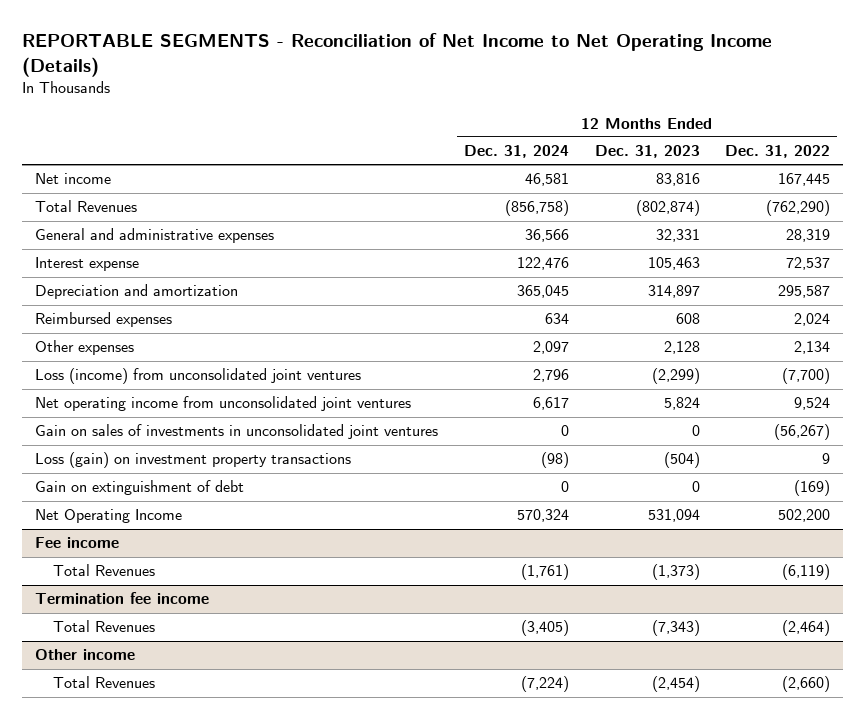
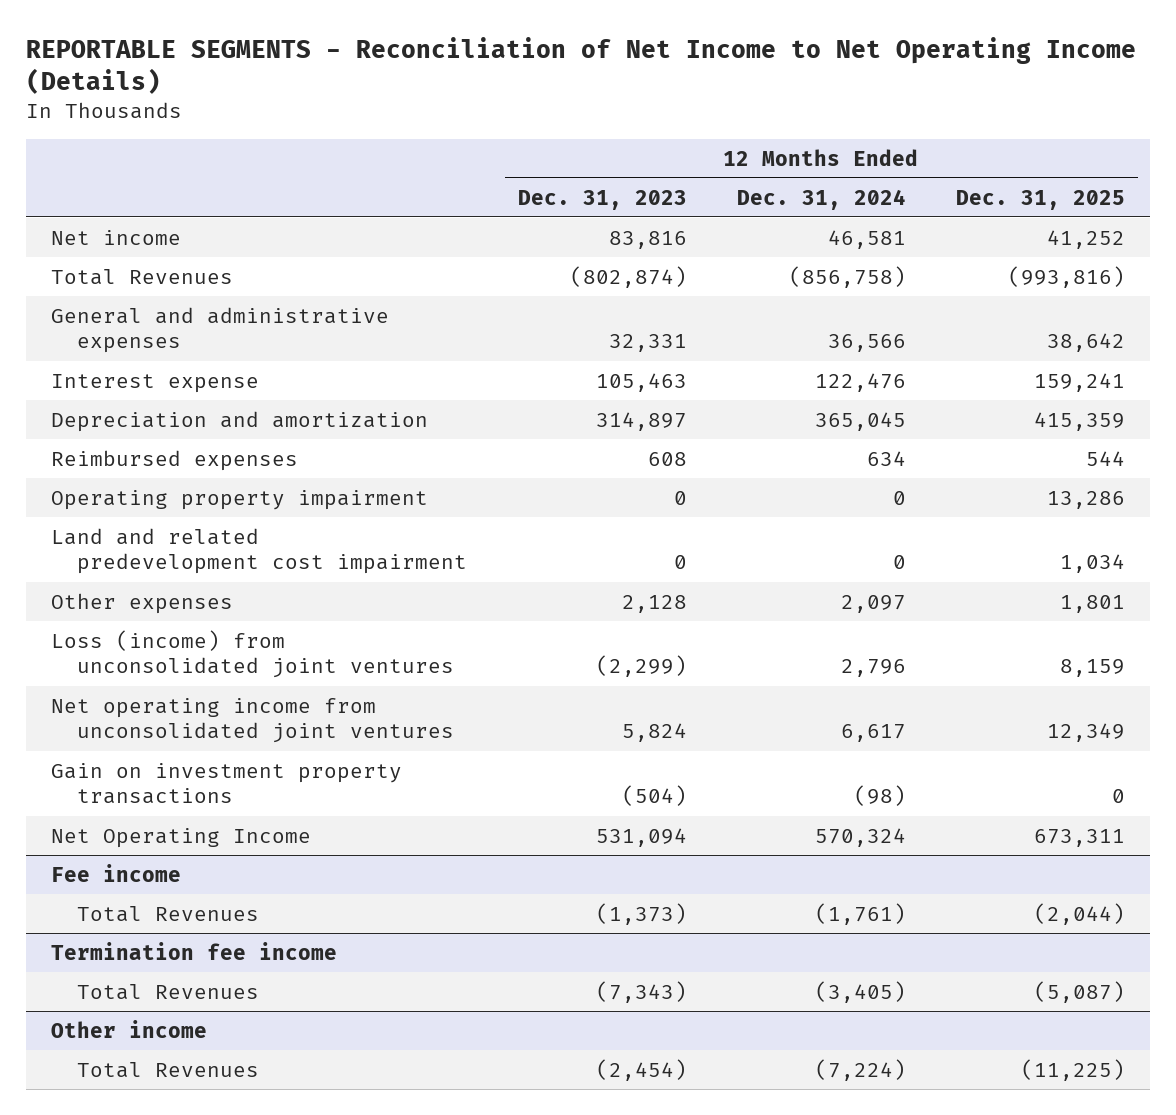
[725,145,831,159] Dec. 31, 2022 -> none
none -> [956,189,1126,210] Dec. 31, 2025
none -> [51,489,429,510] Operating property impairment
none -> [51,527,468,575] Land and related predevelopment cost impairment
[34,424,438,440] Gain on sales of investments in unconsolidated joint ventures -> none
[34,480,244,496] Gain on extinguishment of debt -> none
[34,452,351,469] Loss (gain) on investment property transactions -> [51,762,403,805] Gain on investment property transactions

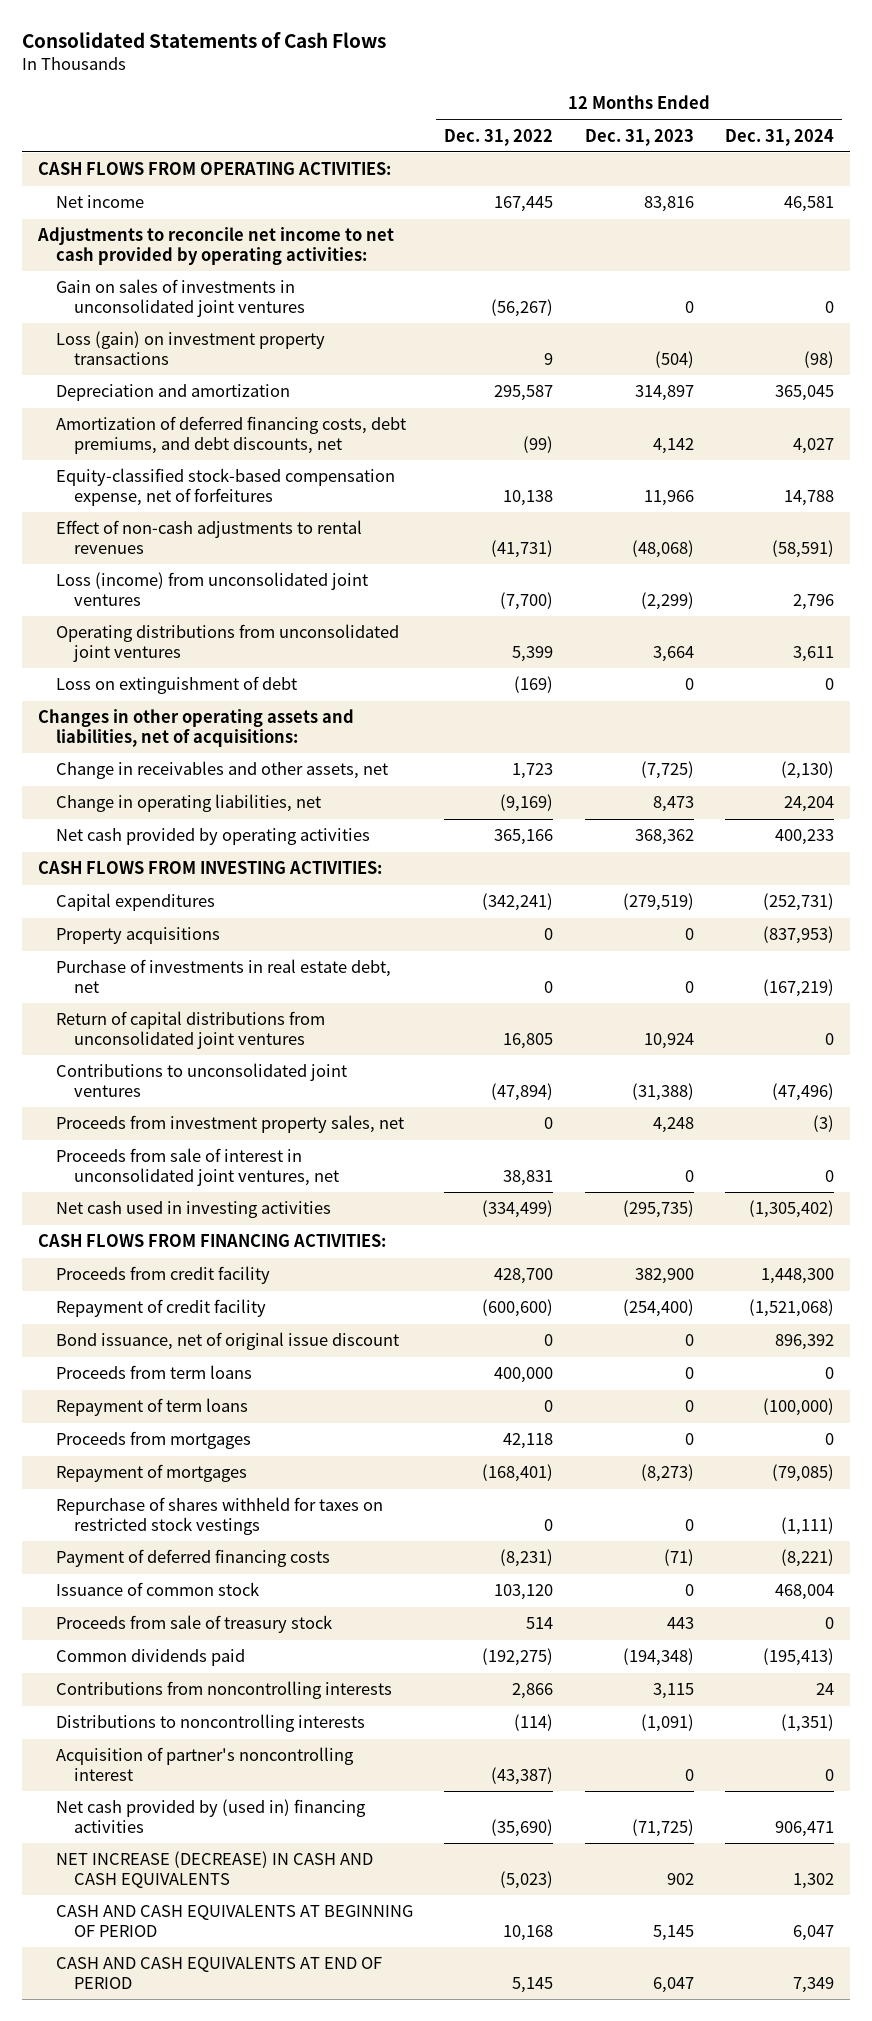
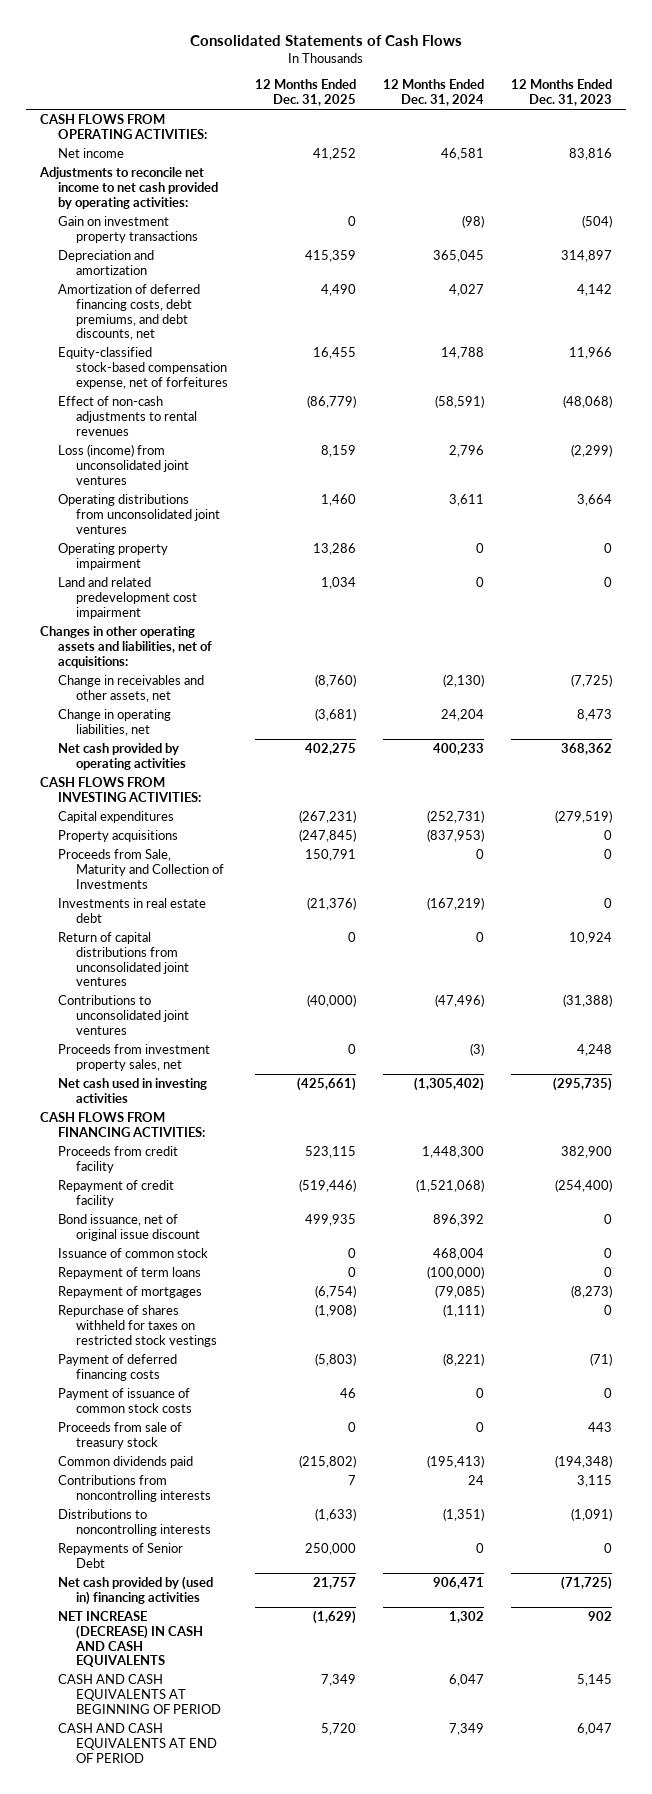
[444,128,554,146] Dec. 31, 2022 -> none
none -> [255,79,357,107] 12 Months Ended Dec. 31, 2025
[55,279,305,318] Gain on sales of investments in unconsolidated joint ventures -> none
[55,331,325,366] Loss (gain) on investment property transactions -> [57,216,199,243] Gain on investment property transactions
[55,676,297,695] Loss on extinguishment of debt -> none
none -> [57,543,168,570] Operating property impairment
none -> [57,577,198,619] Land and related predevelopment cost impairment
none -> [57,849,225,889] Proceeds from Sale, Maturity and Collection of Investments
[55,959,391,994] Purchase of investments in real estate debt, net -> [57,898,206,923] Investments in real estate debt
[55,1148,339,1187] Proceeds from sale of interest in unconsolidated joint ventures, net -> none
[55,1365,252,1380] Proceeds from term loans -> none
[55,1582,259,1597] Issuance of common stock -> [57,1248,208,1259] Issuance of common stock
[55,1431,251,1450] Proceeds from mortgages -> none
none -> [57,1388,193,1413] Payment of issuance of common stock costs
[55,1747,354,1782] Acquisition of partner's noncontrolling interest -> none
none -> [57,1543,183,1568] Repayments of Senior Debt

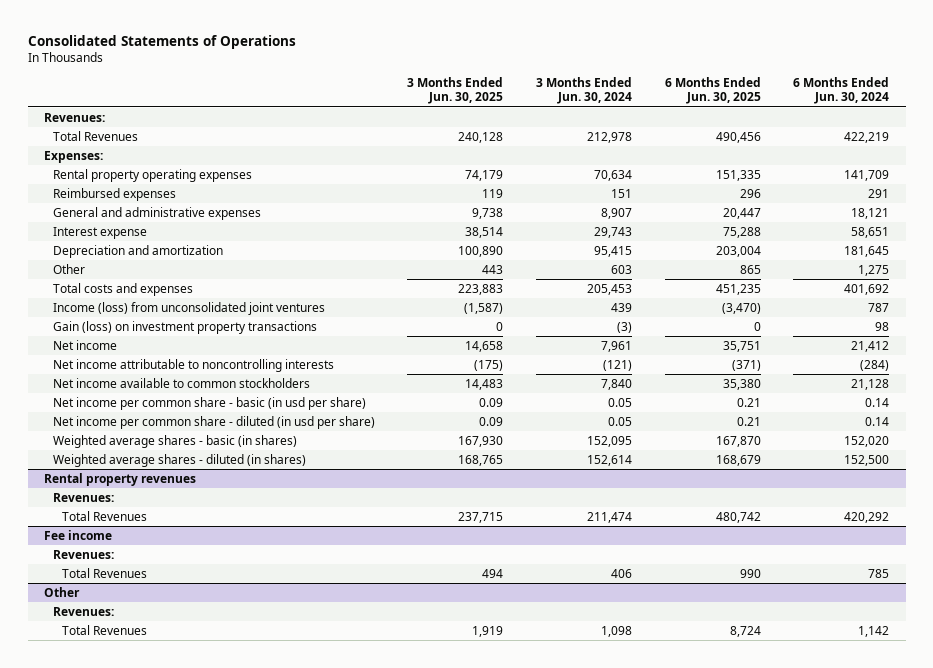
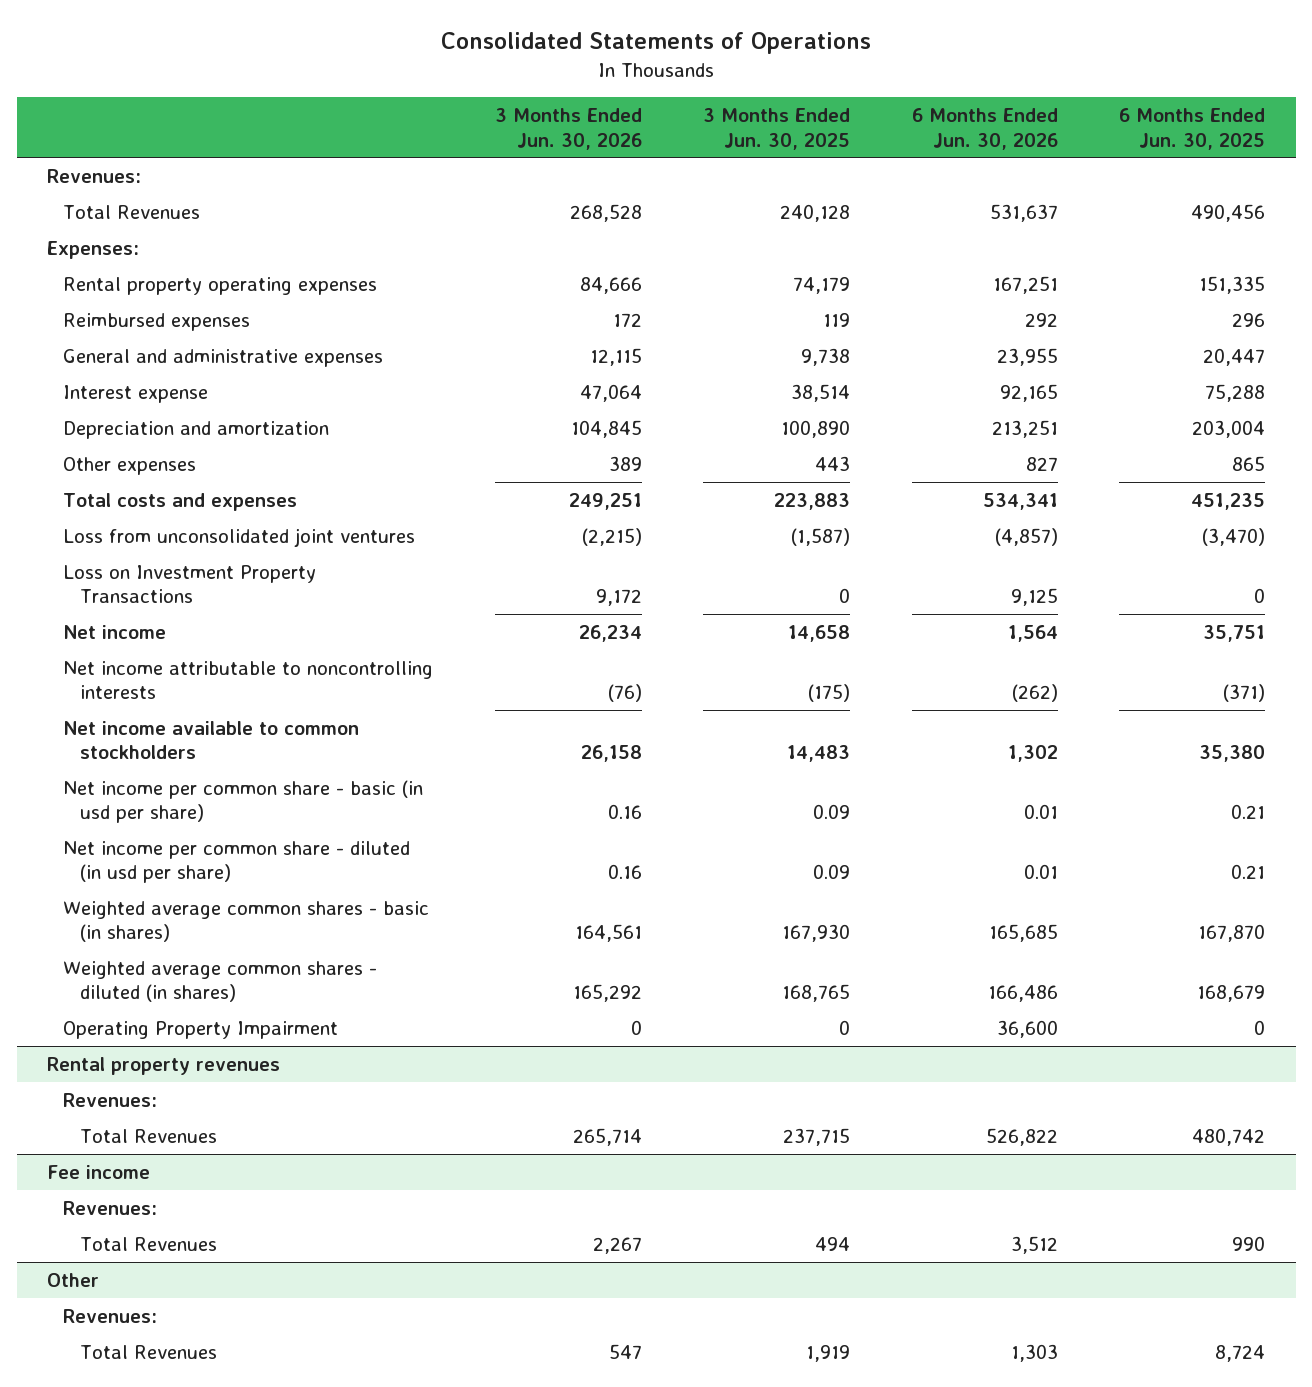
[536,77,633,105] 3 Months Ended Jun. 30, 2024 -> none
[793,77,890,105] 6 Months Ended Jun. 30, 2024 -> none
none -> [494,108,642,150] 3 Months Ended Jun. 30, 2026
none -> [911,108,1058,150] 6 Months Ended Jun. 30, 2026
[52,263,85,274] Other -> [63,456,197,475] Other expenses
[52,301,325,315] Income (loss) from unconsolidated joint ventures -> [63,527,416,547] Loss from unconsolidated joint ventures
[52,320,317,334] Gain (loss) on investment property transactions -> [63,564,317,604] Loss on Investment Property Transactions
[52,434,297,448] Weighted average shares - basic (in shares) -> [63,900,430,943] Weighted average common shares - basic (in shares)
[52,453,306,467] Weighted average shares - diluted (in shares) -> [63,960,378,1003] Weighted average common shares - diluted (in shares)
none -> [63,1020,339,1039] Operating Property Impairment

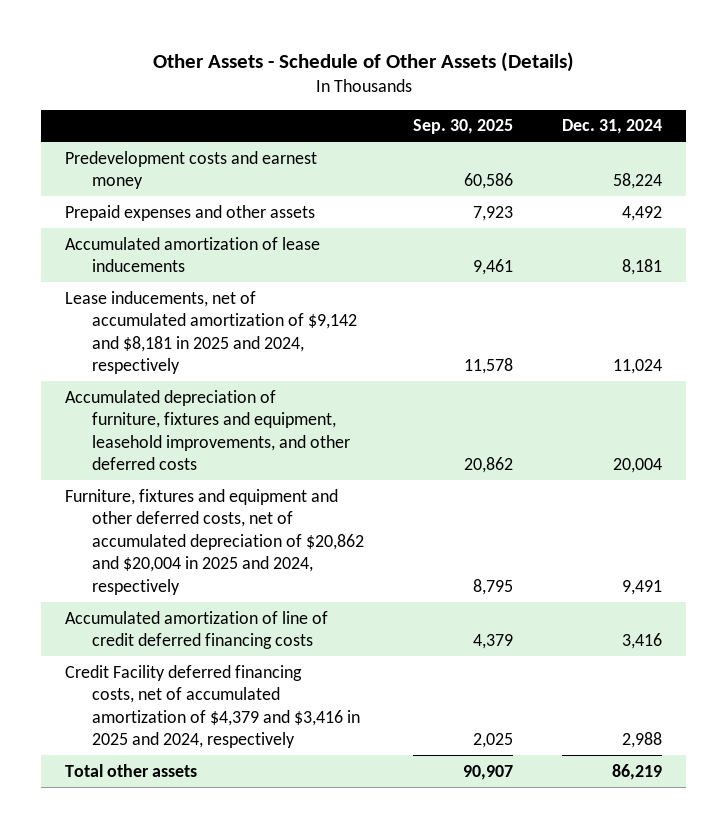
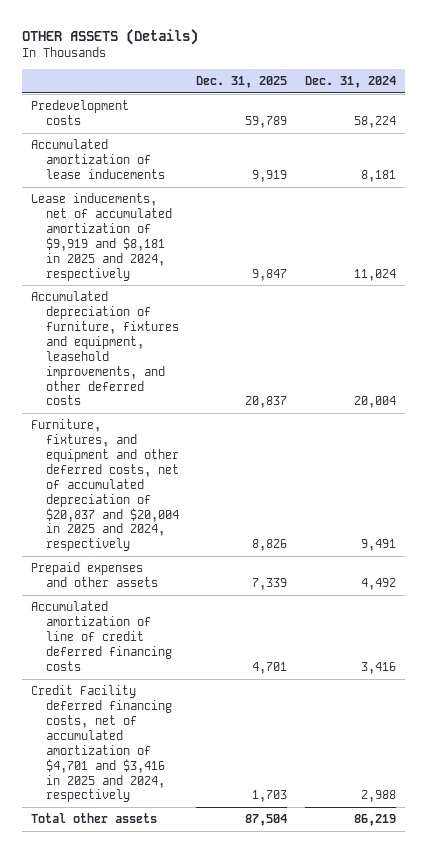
[152,52,574,73] Other Assets - Schedule of Other Assets (Details) -> [22,28,199,45] OTHER ASSETS (Details)
[412,119,513,135] Sep. 30, 2025 -> none
none -> [196,75,288,88] Dec. 31, 2025
[65,150,318,190] Predevelopment costs and earnest money -> [31,100,130,126] Predevelopment costs
[65,290,357,375] Lease inducements, net of accumulated amortization of $9,142 and $8,181 in 2025 and 2024, respectively -> [31,193,172,281] Lease inducements, net of accumulated amortization of $9,919 and $8,181 in 2025 and 2024, respectively
[65,488,364,595] Furniture, fixtures and equipment and other deferred costs, net of accumulated depreciation of $20,862 and $20,004 in 2025 and 2024, respectively -> [31,419,179,552] Furniture, fixtures, and equipment and other deferred costs, net of accumulated depreciation of $20,837 and $20,004 in 2025 and 2024, respectively
[65,204,316,221] Prepaid expenses and other assets -> [31,562,158,588] Prepaid expenses and other assets
[65,664,360,749] Credit Facility deferred financing costs, net of accumulated amortization of $4,379 and $3,416 in 2025 and 2024, respectively -> [31,685,172,803] Credit Facility deferred financing costs, net of accumulated amortization of $4,701 and $3,416 in 2025 and 2024, respectively

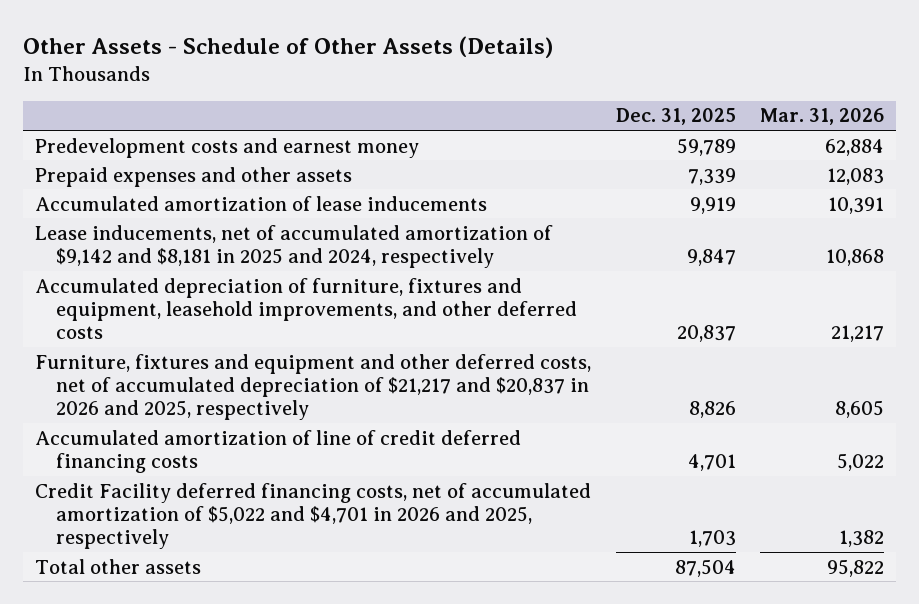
[22,28,199,45] OTHER ASSETS (Details) -> [22,35,553,58] Other Assets - Schedule of Other Assets (Details)
[304,75,396,88] Dec. 31, 2024 -> none
none -> [759,108,884,126] Mar. 31, 2026
[31,100,130,126] Predevelopment costs -> [35,137,420,158] Predevelopment costs and earnest money
[31,562,158,588] Prepaid expenses and other assets -> [35,166,353,187] Prepaid expenses and other assets
[31,193,172,281] Lease inducements, net of accumulated amortization of $9,919 and $8,181 in 2025 and 2024, respectively -> [35,224,554,268] Lease inducements, net of accumulated amortization of $9,142 and $8,181 in 2025 and 2024, respectively
[31,419,179,552] Furniture, fixtures, and equipment and other deferred costs, net of accumulated depreciation of $20,837 and $20,004 in 2025 and 2024, respectively -> [35,353,592,420] Furniture, fixtures and equipment and other deferred costs, net of accumulated depreciation of $21,217 and $20,837 in 2026 and 2025, respectively
[31,685,172,803] Credit Facility deferred financing costs, net of accumulated amortization of $4,701 and $3,416 in 2025 and 2024, respectively -> [35,482,592,549] Credit Facility deferred financing costs, net of accumulated amortization of $5,022 and $4,701 in 2026 and 2025, respectively

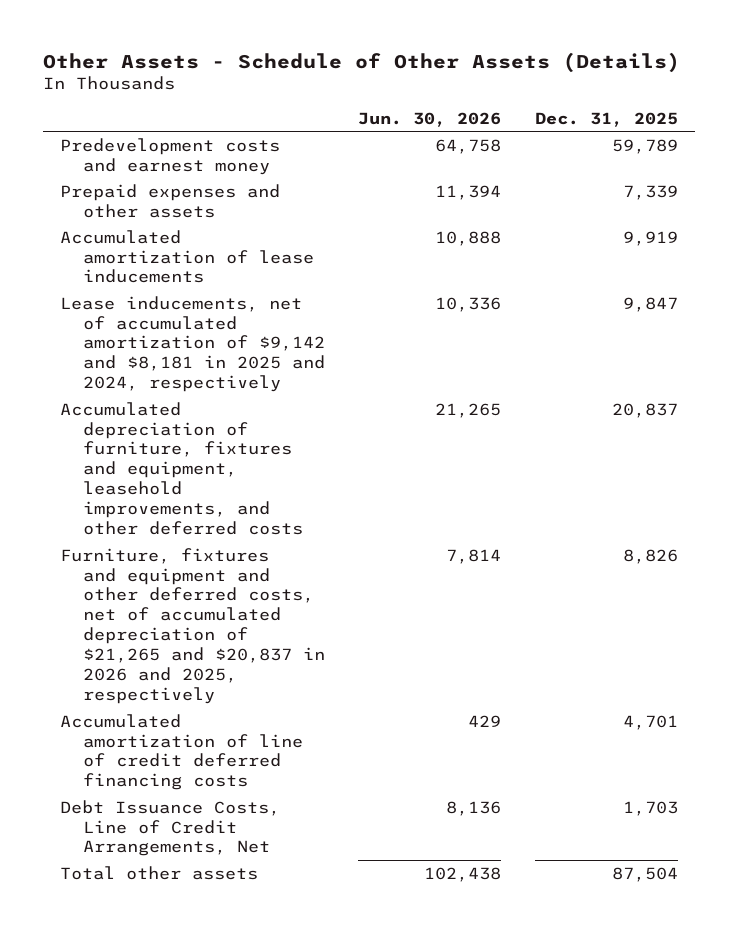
[759,108,884,126] Mar. 31, 2026 -> none
none -> [358,111,502,127] Jun. 30, 2026
[35,353,592,420] Furniture, fixtures and equipment and other deferred costs, net of accumulated depreciation of $21,217 and $20,837 in 2026 and 2025, respectively -> [59,547,325,705] Furniture, fixtures and equipment and other deferred costs, net of accumulated depreciation of $21,265 and $20,837 in 2026 and 2025, respectively
[35,482,592,549] Credit Facility deferred financing costs, net of accumulated amortization of $5,022 and $4,701 in 2026 and 2025, respectively -> [59,799,280,857] Debt Issuance Costs, Line of Credit Arrangements, Net

